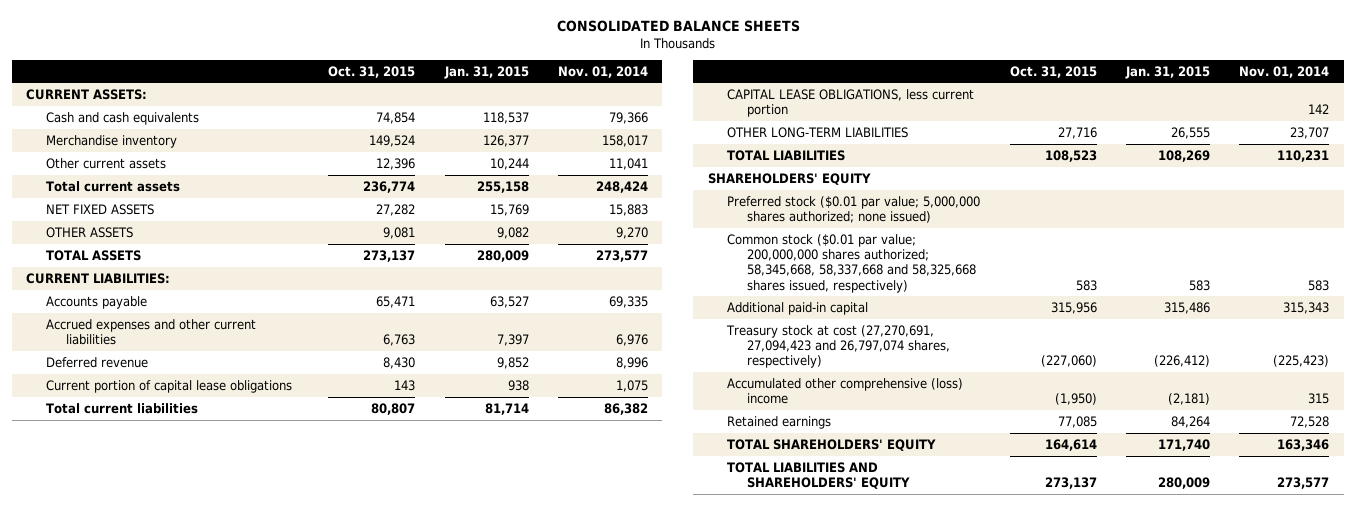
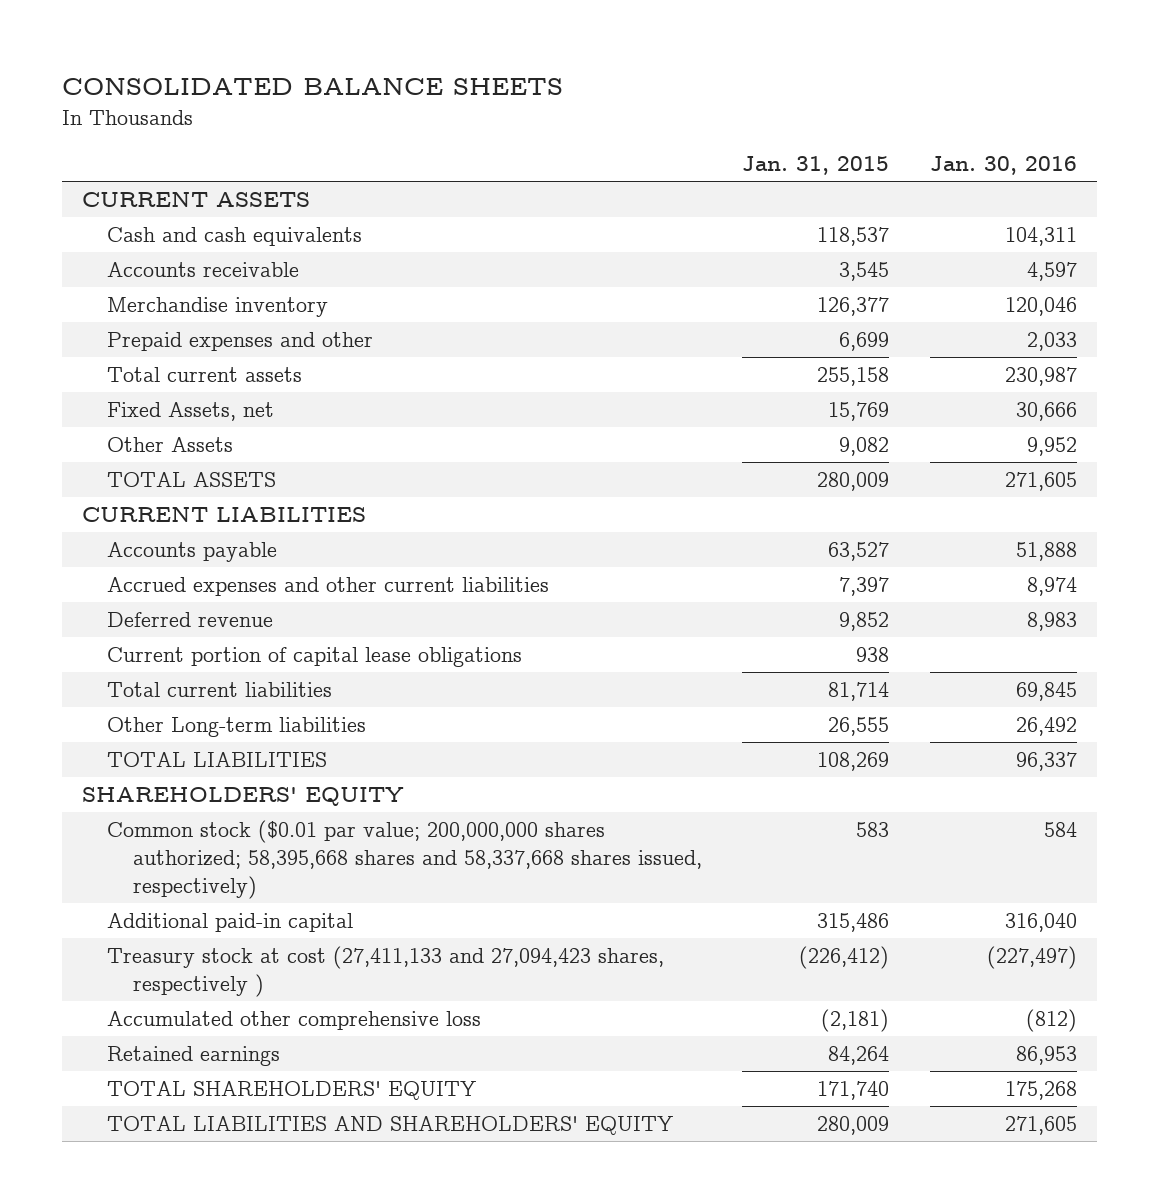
[328,65,416,78] Oct. 31, 2015 -> none
[557,65,648,78] Nov. 01, 2014 -> none
none -> [929,156,1077,176] Jan. 30, 2016
[26,88,148,100] CURRENT ASSETS: -> [81,191,310,207] CURRENT ASSETS
none -> [107,261,300,277] Accounts receivable
[45,157,166,169] Other current assets -> none
none -> [107,331,374,351] Prepaid expenses and other
[45,203,154,215] NET FIXED ASSETS -> [107,401,275,421] Fixed Assets, net
[45,226,133,238] OTHER ASSETS -> [107,436,234,452] Other Assets
[26,272,171,284] CURRENT LIABILITIES: -> [81,506,366,522] CURRENT LIABILITIES
[727,88,975,118] CAPITAL LEASE OBLIGATIONS, less current portion -> none
[727,126,909,138] OTHER LONG-TERM LIABILITIES -> [107,716,367,737] Other Long-term liabilities
[727,195,981,224] Preferred stock ($0.01 par value; 5,000,000 shares authorized; none issued) -> none
[727,233,976,293] Common stock ($0.01 par value; 200,000,000 shares authorized; 58,345,668, 58,337,668 and 58,325,668 shares issued, respectively) -> [107,819,702,899] Common stock ($0.01 par value; 200,000,000 shares authorized; 58,395,668 shares and 58,337,668 shares issued, respectively)
[726,324,950,369] Treasury stock at cost (27,270,691, 27,094,423 and 26,797,074 shares, respectively) -> [107,945,665,997] Treasury stock at cost (27,411,133 and 27,094,423 shares, respectively )
[727,377,964,405] Accumulated other comprehensive (loss) income -> [107,1010,482,1030] Accumulated other comprehensive loss

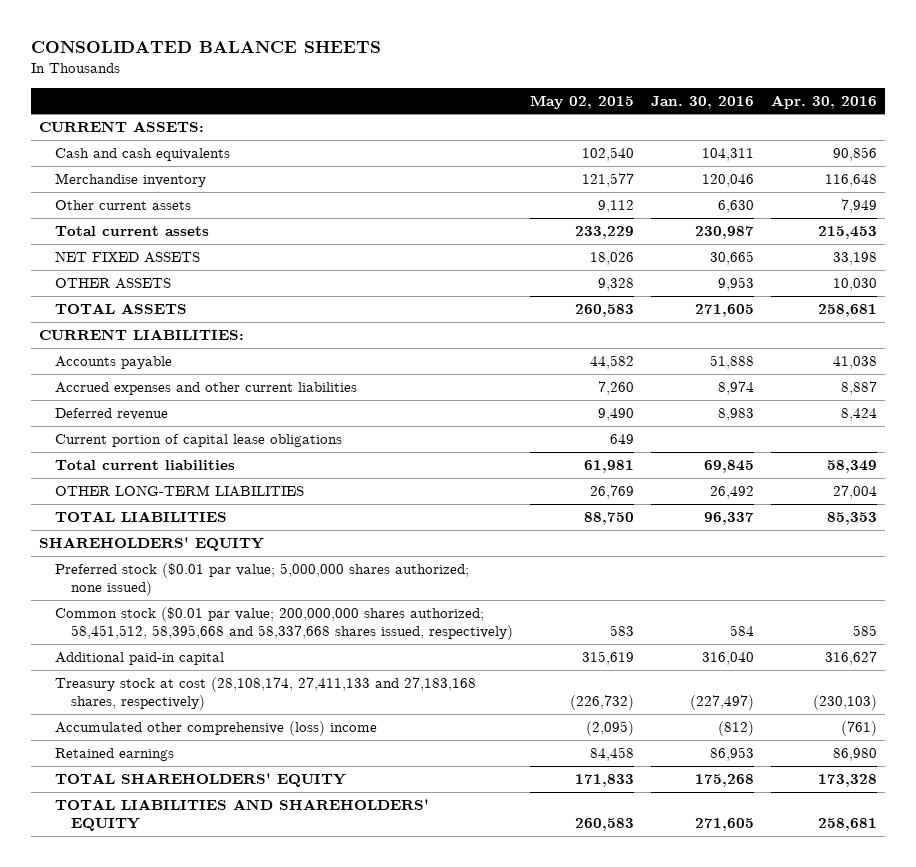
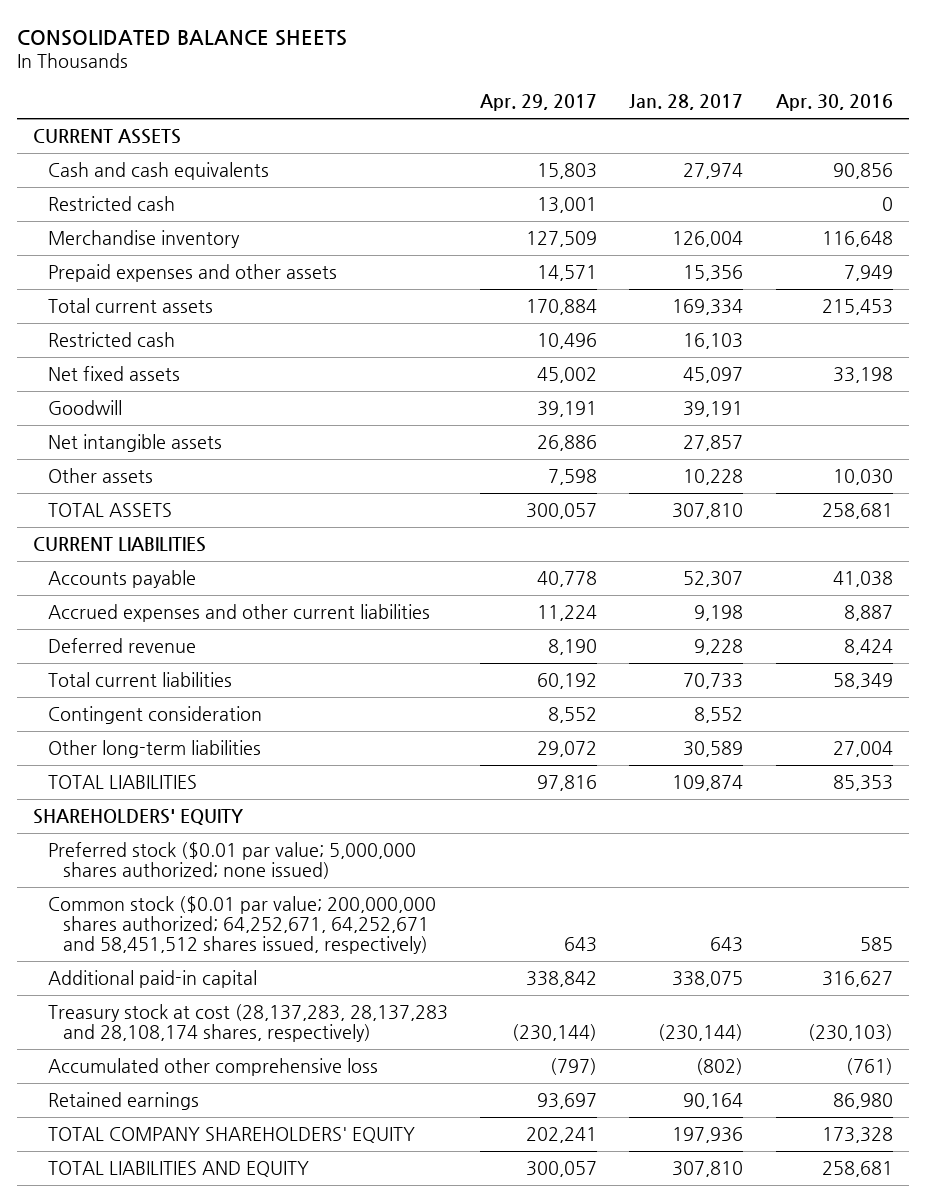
[530,94,635,109] May 02, 2015 -> none
[650,95,754,109] Jan. 30, 2016 -> none
none -> [480,94,598,112] Apr. 29, 2017
none -> [629,94,744,111] Jan. 28, 2017
[38,120,204,132] CURRENT ASSETS: -> [32,128,181,144] CURRENT ASSETS
none -> [48,195,176,211] Restricted cash
[55,199,192,210] Other current assets -> [48,263,338,282] Prepaid expenses and other assets
none -> [48,331,176,347] Restricted cash
[55,250,201,263] NET FIXED ASSETS -> [48,365,181,381] Net fixed assets
none -> [48,399,123,415] Goodwill
none -> [48,433,223,452] Net intangible assets
[55,277,172,289] OTHER ASSETS -> [48,467,154,483] Other assets
[38,328,244,340] CURRENT LIABILITIES: -> [32,536,206,552] CURRENT LIABILITIES
[55,433,343,447] Current portion of capital lease obligations -> none
none -> [48,705,263,724] Contingent consideration
[55,484,305,497] OTHER LONG-TERM LIABILITIES -> [48,739,262,758] Other long-term liabilities
[55,606,514,641] Common stock ($0.01 par value; 200,000,000 shares authorized; 58,451,512, 58,395,668 and 58,337,668 shares issued, respectively) -> [48,895,437,955] Common stock ($0.01 par value; 200,000,000 shares authorized; 64,252,671, 64,252,671 and 58,451,512 shares issued, respectively)
[55,676,477,711] Treasury stock at cost (28,108,174, 27,411,133 and 27,183,168 shares, respectively) -> [48,1003,449,1043] Treasury stock at cost (28,137,283, 28,137,283 and 28,108,174 shares, respectively)
[55,720,378,736] Accumulated other comprehensive (loss) income -> [48,1057,379,1076] Accumulated other comprehensive loss
[55,772,347,787] TOTAL SHAREHOLDERS' EQUITY -> [48,1126,416,1143] TOTAL COMPANY SHAREHOLDERS' EQUITY
[55,798,430,832] TOTAL LIABILITIES AND SHAREHOLDERS' EQUITY -> [48,1160,310,1177] TOTAL LIABILITIES AND EQUITY

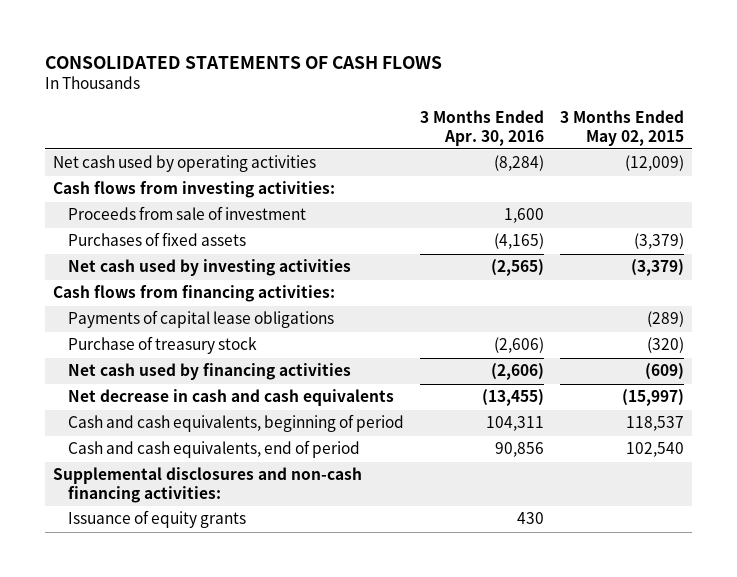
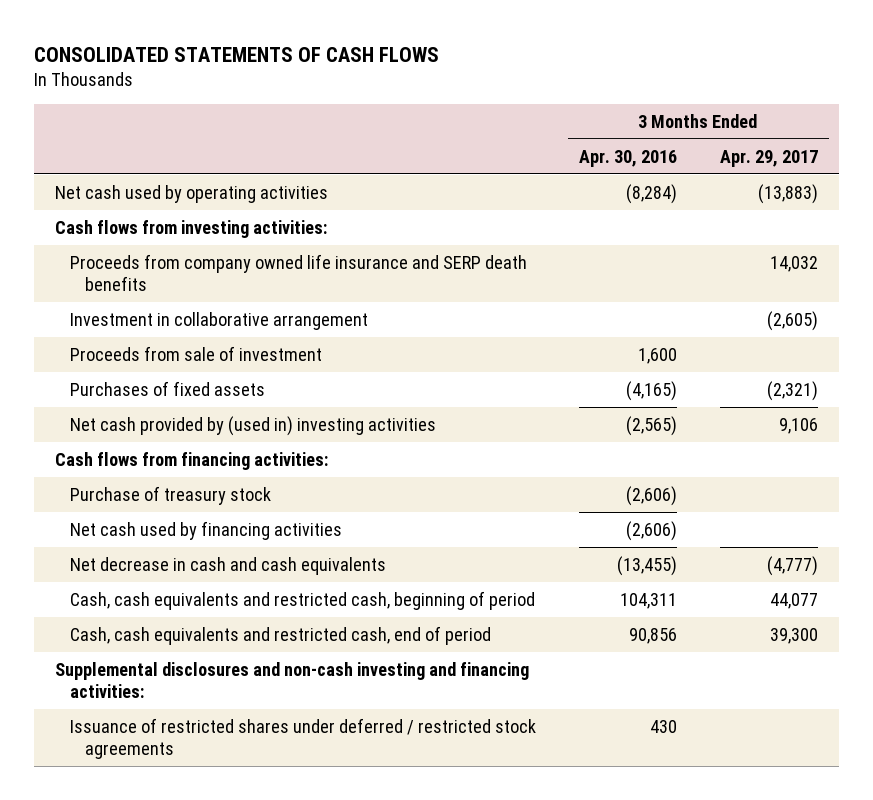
[559,110,684,146] 3 Months Ended May 02, 2015 -> none
none -> [719,149,818,167] Apr. 29, 2017
none -> [69,253,527,292] Proceeds from company owned life insurance and SERP death benefits
none -> [69,311,368,330] Investment in collaborative arrangement
[67,259,351,277] Net cash used by investing activities -> [69,415,436,436] Net cash provided by (used in) investing activities
[67,310,334,329] Payments of capital lease obligations -> none
[67,414,404,433] Cash and cash equivalents, beginning of period -> [69,590,535,610] Cash, cash equivalents and restricted cash, beginning of period
[67,440,360,459] Cash and cash equivalents, end of period -> [69,625,491,645] Cash, cash equivalents and restricted cash, end of period
[52,467,362,503] Supplemental disclosures and non-cash financing activities: -> [55,661,530,699] Supplemental disclosures and non-cash investing and financing activities:
[67,510,246,529] Issuance of equity grants -> [69,717,536,760] Issuance of restricted shares under deferred / restricted stock agreements

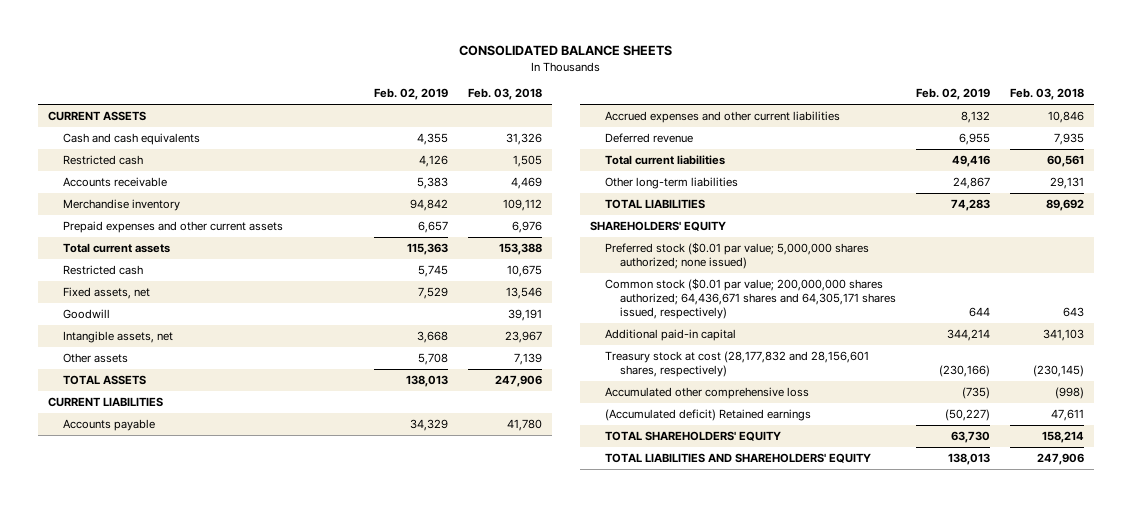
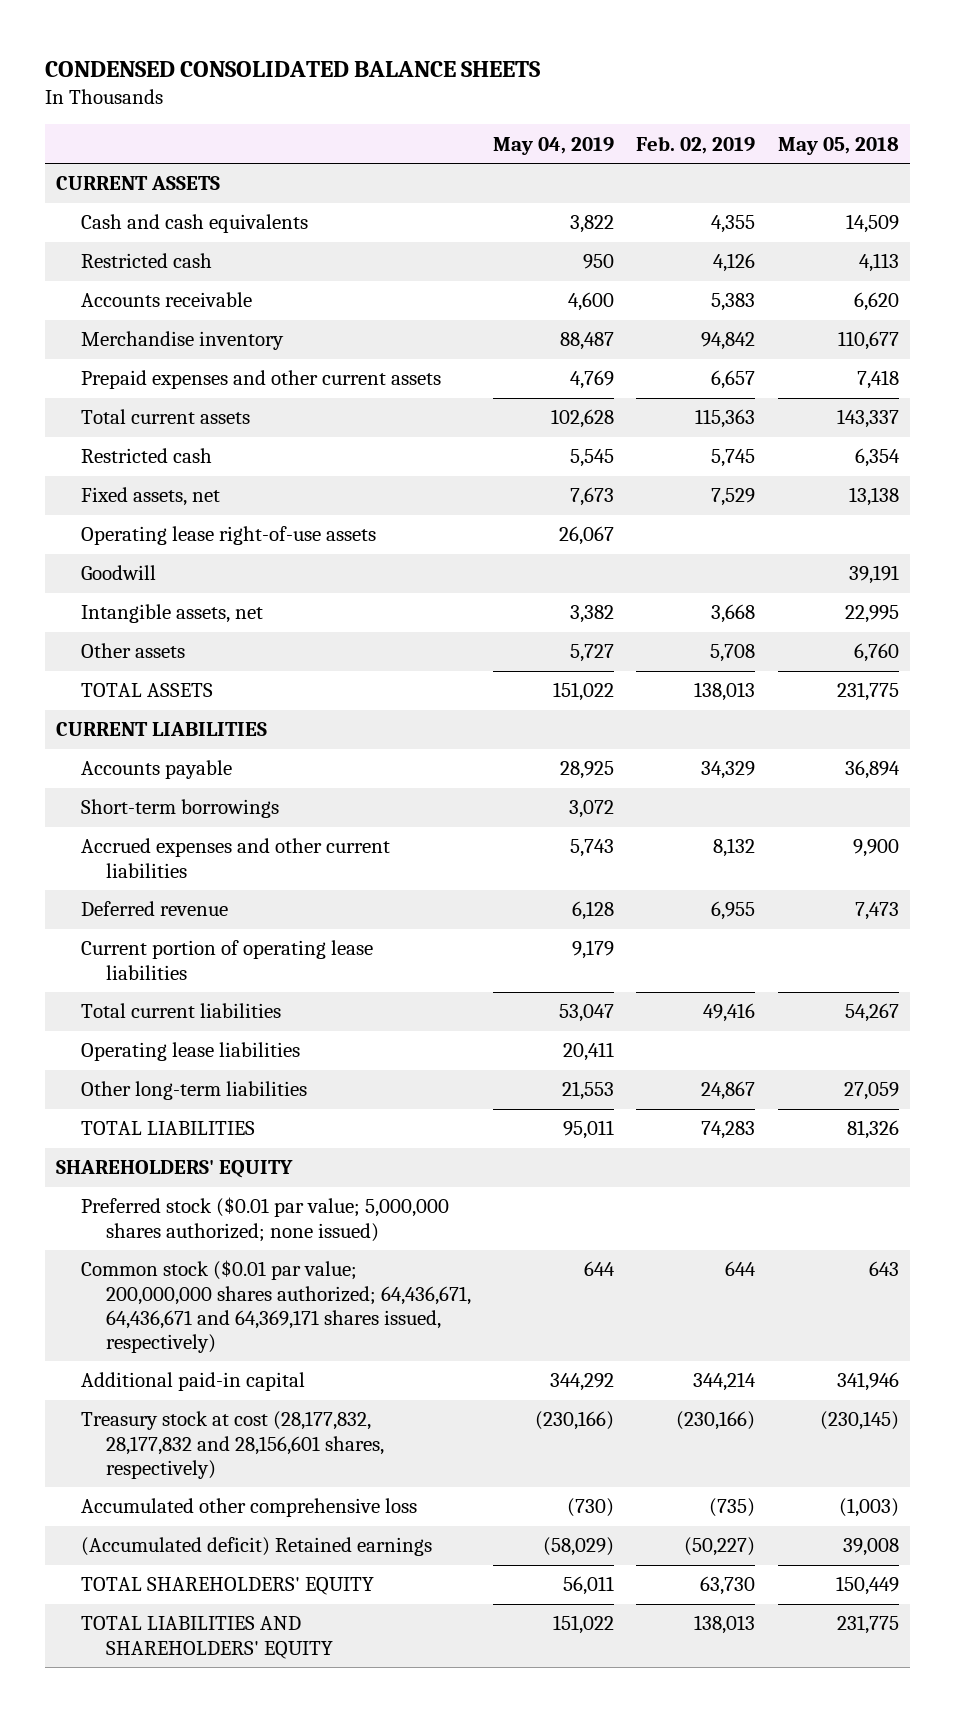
[459,45,673,57] CONSOLIDATED BALANCE SHEETS -> [45,60,541,77] CONDENSED CONSOLIDATED BALANCE SHEETS
[467,88,542,101] Feb. 03, 2018 -> none
none -> [492,136,614,155] May 04, 2019
none -> [777,136,899,155] May 05, 2018
none -> [80,526,376,546] Operating lease right-of-use assets
none -> [80,799,279,819] Short-term borrowings
none -> [80,940,373,980] Current portion of operating lease liabilities
none -> [80,1042,300,1062] Operating lease liabilities
[605,278,897,320] Common stock ($0.01 par value; 200,000,000 shares authorized; 64,436,671 shares and 64,305,171 shares issued, respectively) -> [80,1260,471,1353] Common stock ($0.01 par value; 200,000,000 shares authorized; 64,436,671, 64,436,671 and 64,369,171 shares issued, respectively)
[605,351,870,378] Treasury stock at cost (28,177,832 and 28,156,601 shares, respectively) -> [80,1411,384,1479] Treasury stock at cost (28,177,832, 28,177,832 and 28,156,601 shares, respectively)

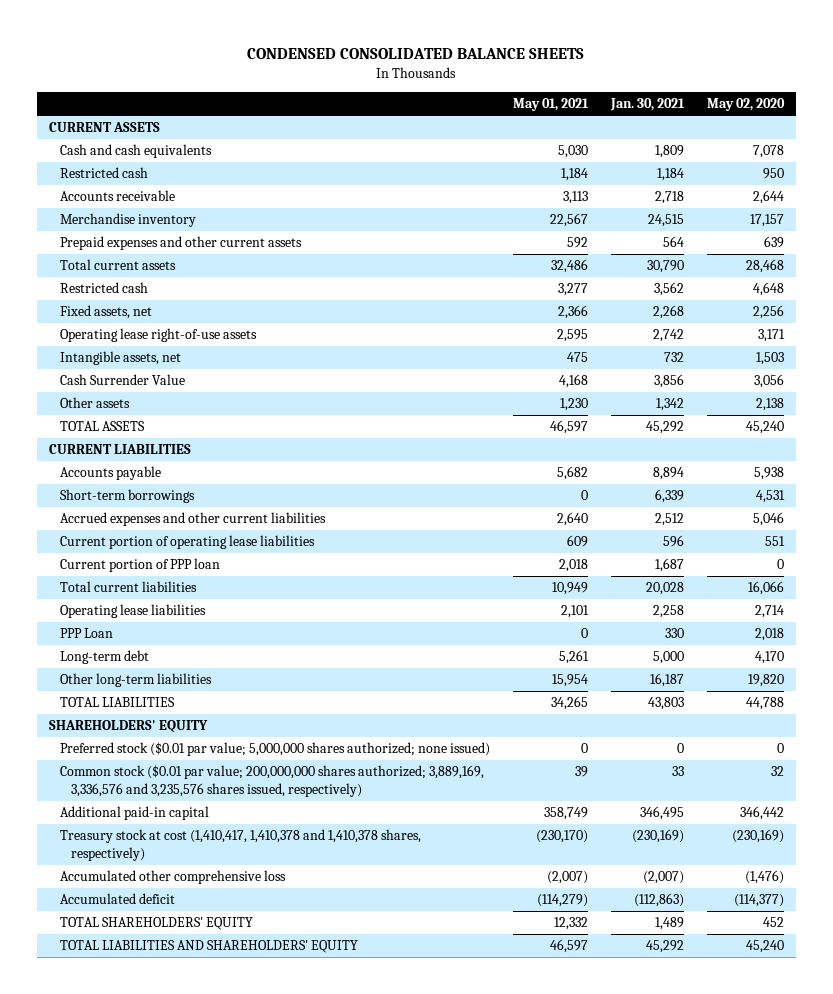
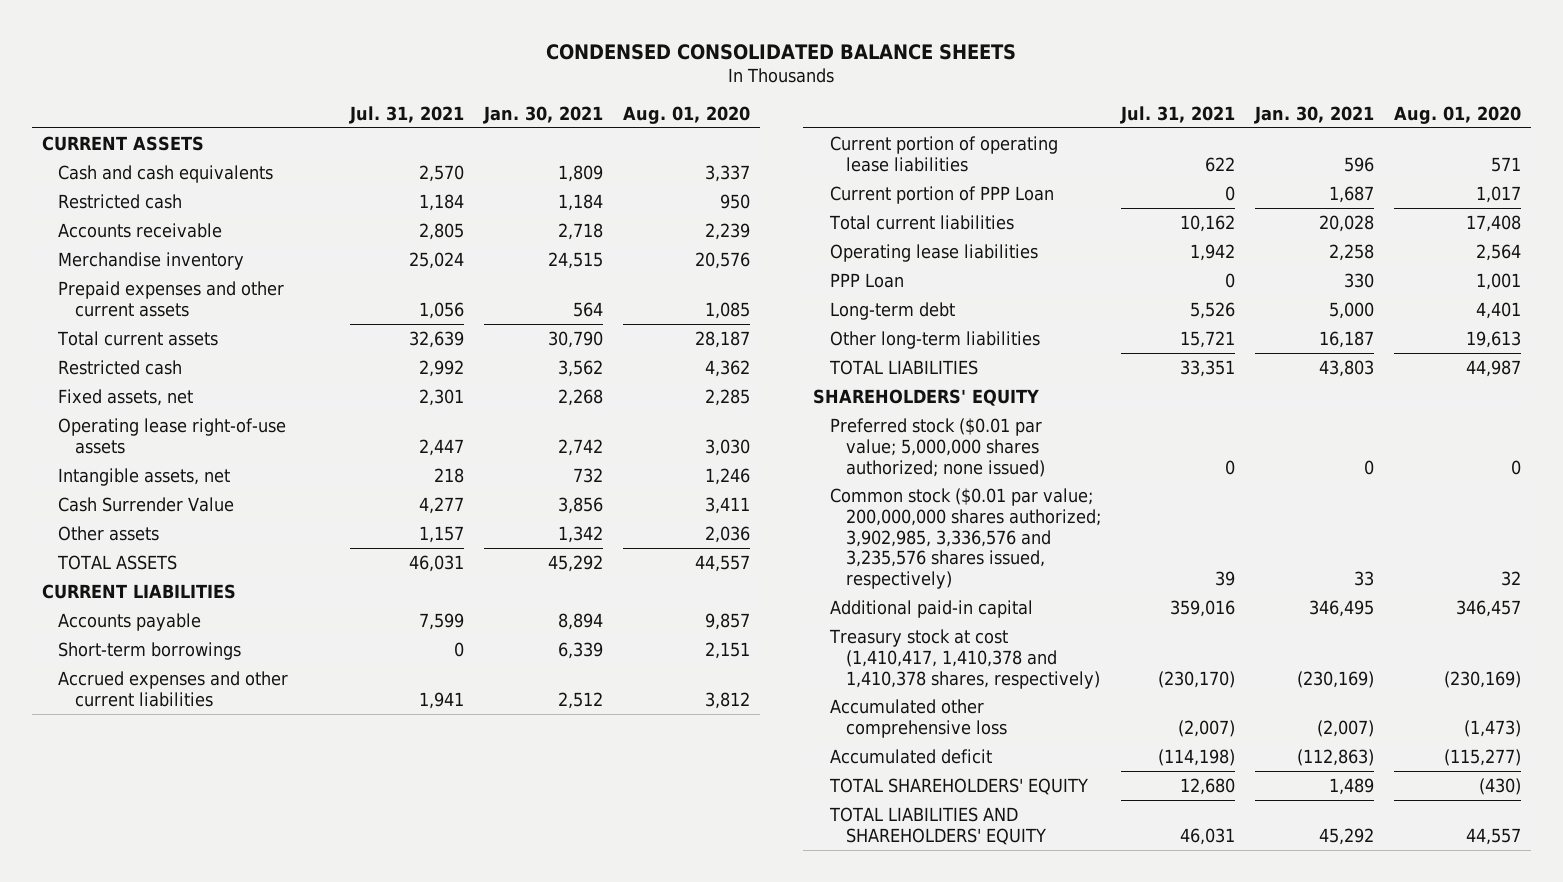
[513,98,590,112] May 01, 2021 -> none
[707,98,786,112] May 02, 2020 -> none
none -> [348,106,464,125] Jul. 31, 2021
none -> [622,106,750,125] Aug. 01, 2020
[59,558,220,573] Current portion of PPP loan -> [829,185,1054,204] Current portion of PPP Loan
[59,765,484,798] Common stock ($0.01 par value; 200,000,000 shares authorized; 3,889,169, 3,336,576 and 3,235,576 shares issued, respectively) -> [829,487,1102,590] Common stock ($0.01 par value; 200,000,000 shares authorized; 3,902,985, 3,336,576 and 3,235,576 shares issued, respectively)

